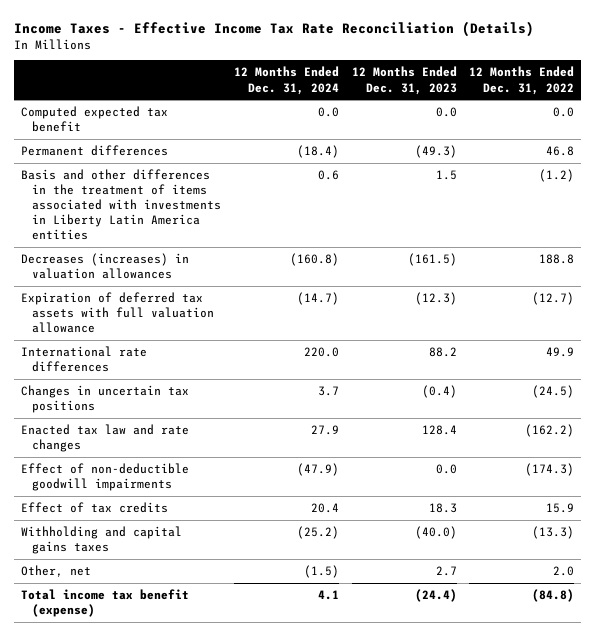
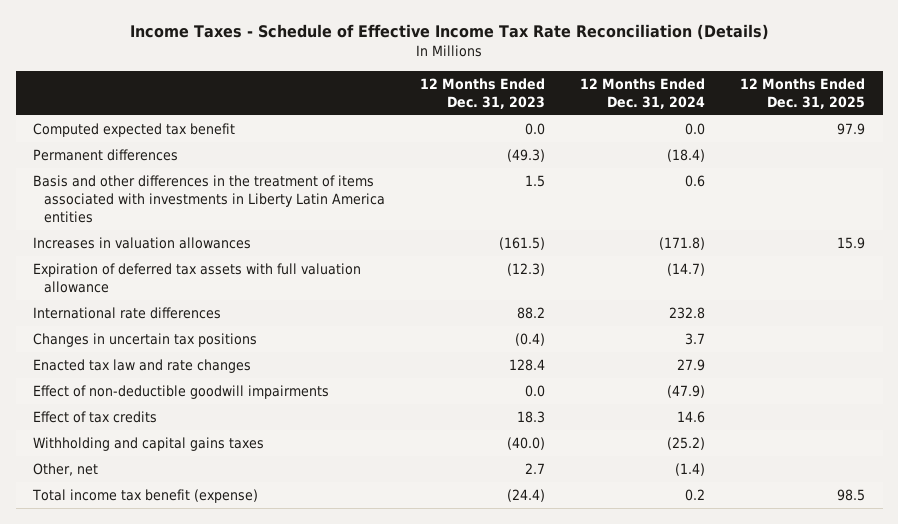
[14,20,535,37] Income Taxes - Effective Income Tax Rate Reconciliation (Details) -> [130,24,770,41] Income Taxes - Schedule of Effective Income Tax Rate Reconciliation (Details)
[469,66,575,95] 12 Months Ended Dec. 31, 2022 -> none
none -> [740,77,866,109] 12 Months Ended Dec. 31, 2025
[20,252,189,280] Decreases (increases) in valuation allowances -> [33,237,252,250] Increases in valuation allowances
[289,252,339,266] (160.8) -> [659,237,706,251] (171.8)
[303,346,339,357] 220.0 -> [669,307,706,320] 232.8
[310,502,339,513] 20.4 -> [677,411,706,424] 14.6
[303,564,339,578] (1.5) -> [675,463,706,477] (1.4)
[317,589,339,600] 4.1 -> [685,489,706,502] 0.2

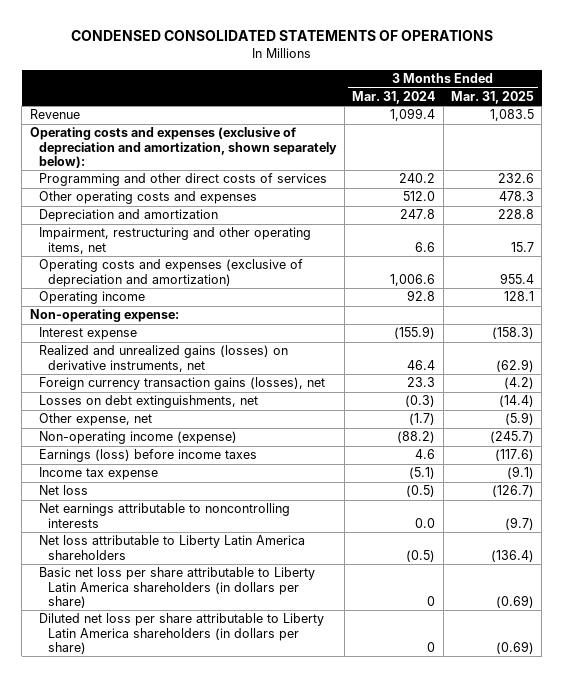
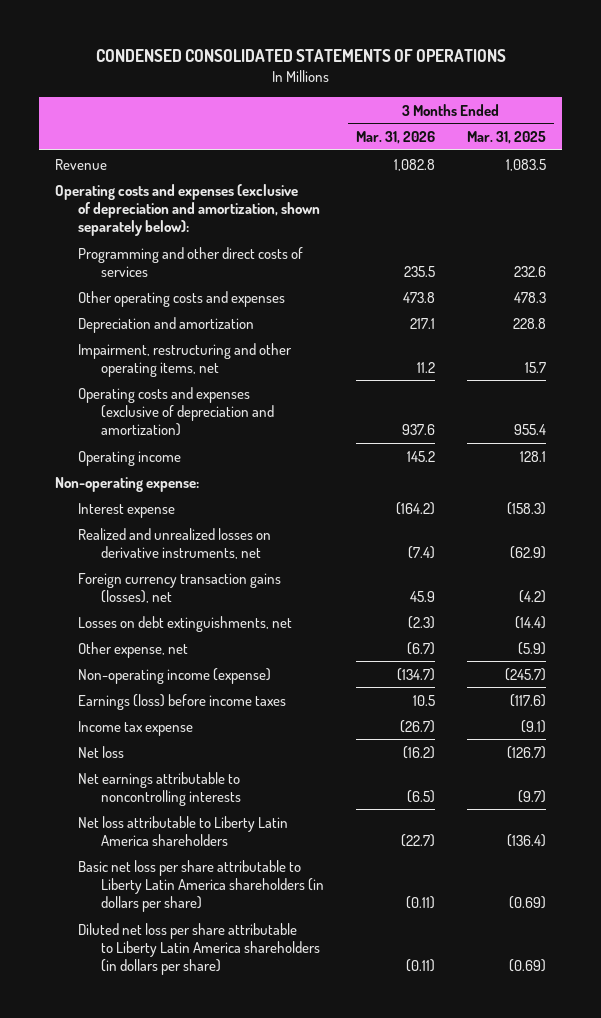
[352,90,436,104] Mar. 31, 2024 -> none
none -> [356,130,436,144] Mar. 31, 2026
[38,345,288,372] Realized and unrealized gains (losses) on derivative instruments, net -> [78,527,272,559] Realized and unrealized losses on derivative instruments, net

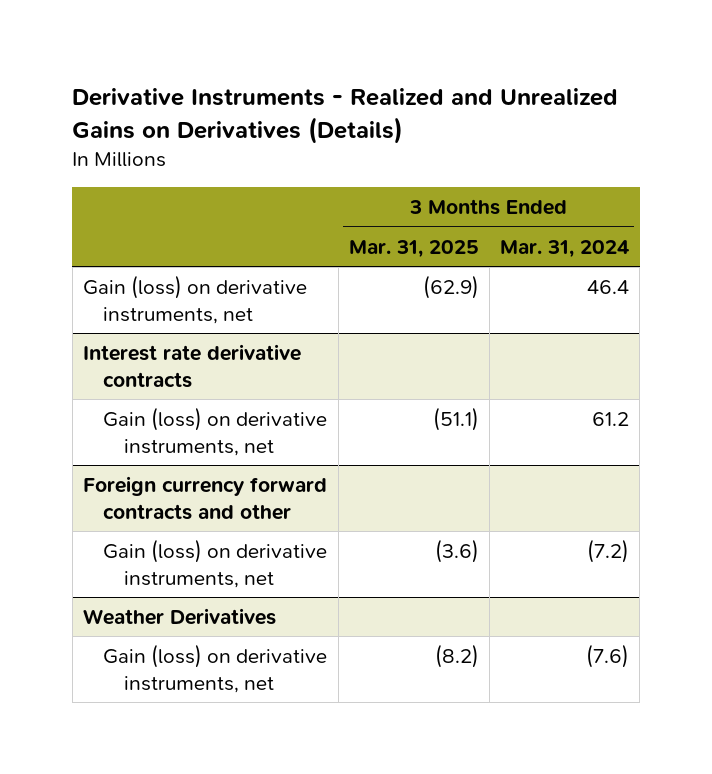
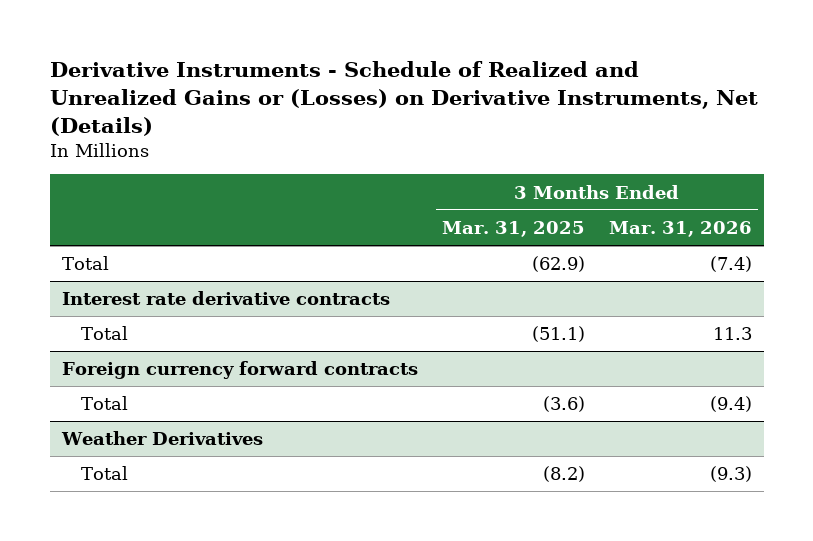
[72,88,619,144] Derivative Instruments - Realized and Unrealized Gains on Derivatives (Details) -> [49,61,758,136] Derivative Instruments - Schedule of Realized and Unrealized Gains or (Losses) on Derivative Instruments, Net (Details)
[500,239,630,258] Mar. 31, 2024 -> none
none -> [608,220,752,237] Mar. 31, 2026
[83,274,308,324] Gain (loss) on derivative instruments, net -> [61,256,109,271] Total
[103,406,328,456] Gain (loss) on derivative instruments, net -> [80,326,128,341] Total
[83,475,328,520] Foreign currency forward contracts and other -> [61,361,418,380] Foreign currency forward contracts
[103,538,328,588] Gain (loss) on derivative instruments, net -> [80,396,128,411] Total
[103,643,328,693] Gain (loss) on derivative instruments, net -> [80,466,128,481] Total

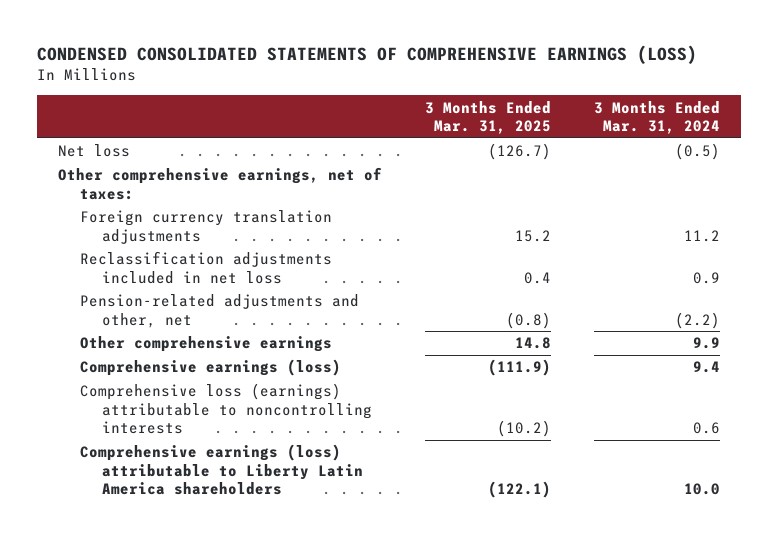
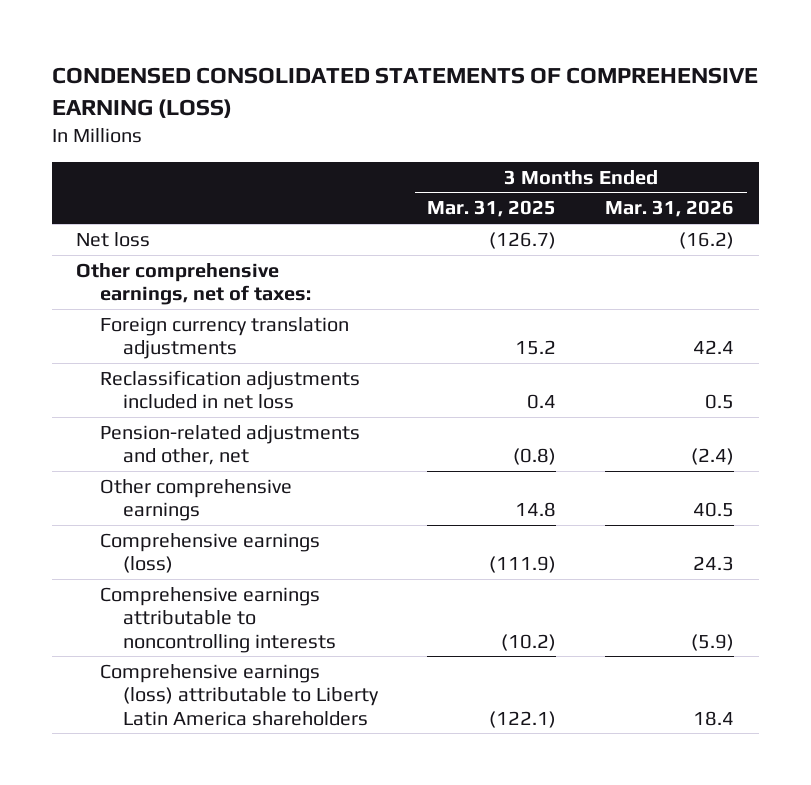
[36,45,697,65] CONDENSED CONSOLIDATED STATEMENTS OF COMPREHENSIVE EARNINGS (LOSS) -> [51,67,758,118] CONDENSED CONSOLIDATED STATEMENTS OF COMPREHENSIVE EARNING (LOSS)
[593,100,720,135] 3 Months Ended Mar. 31, 2024 -> none
none -> [605,200,735,218] Mar. 31, 2026
[80,383,373,435] Comprehensive loss (earnings) attributable to noncontrolling interests -> [99,586,336,653] Comprehensive earnings attributable to noncontrolling interests

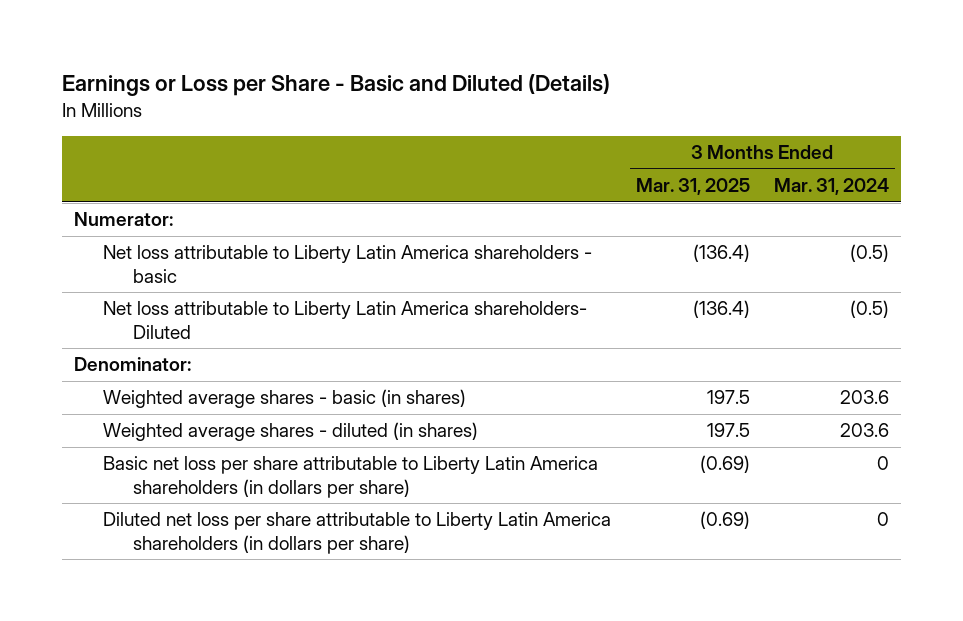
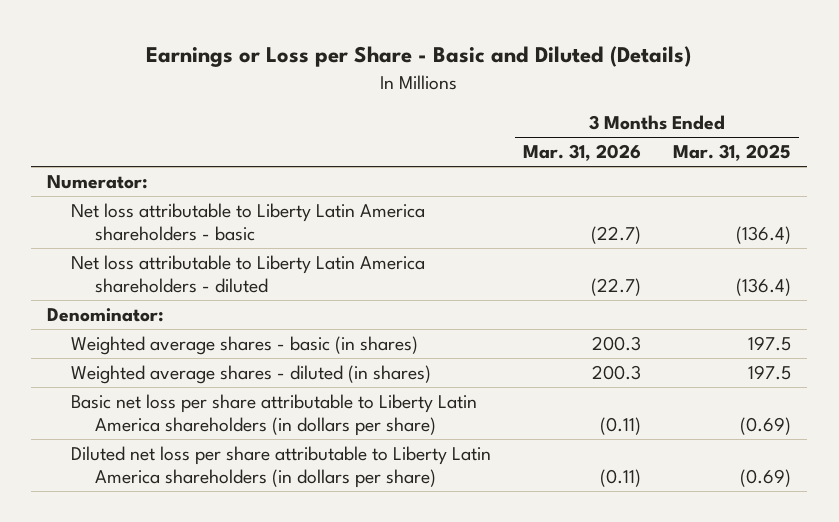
[773,178,889,196] Mar. 31, 2024 -> none
none -> [523,144,642,162] Mar. 31, 2026
[103,301,588,339] Net loss attributable to Liberty Latin America shareholders- Diluted -> [71,255,426,294] Net loss attributable to Liberty Latin America shareholders - diluted

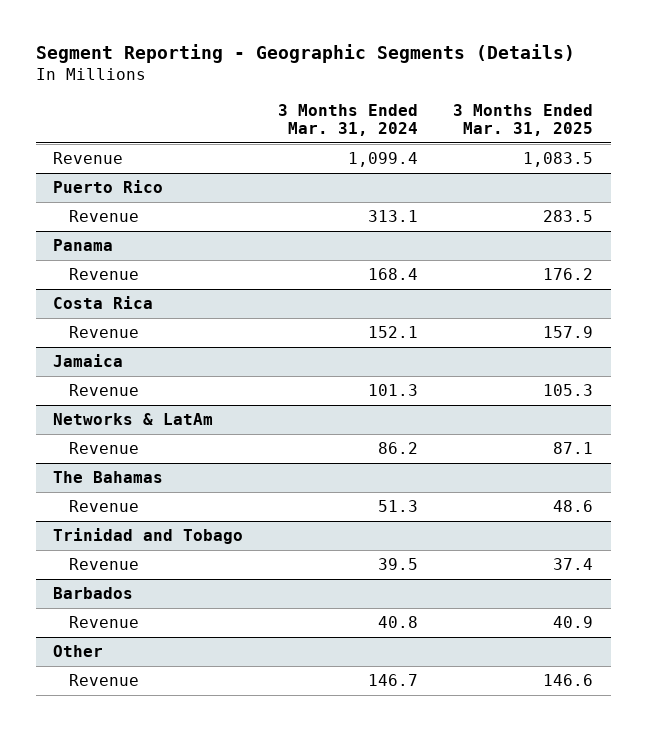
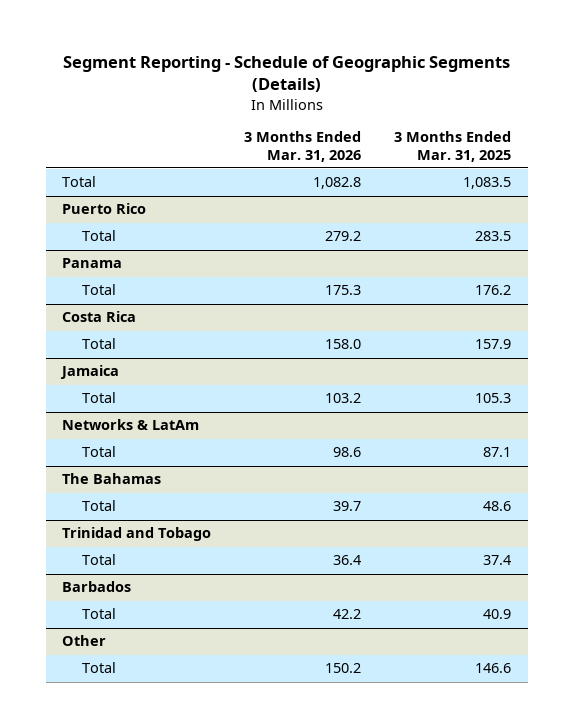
[35,44,575,64] Segment Reporting - Geographic Segments (Details) -> [62,56,510,93] Segment Reporting - Schedule of Geographic Segments (Details)
[278,103,419,137] 3 Months Ended Mar. 31, 2024 -> none
none -> [244,131,362,162] 3 Months Ended Mar. 31, 2026
[53,151,124,164] Revenue -> [62,176,97,188] Total
[69,209,140,222] Revenue -> [82,230,117,242] Total
[69,267,140,280] Revenue -> [82,284,117,296] Total
[69,325,140,338] Revenue -> [82,338,117,350] Total
[69,383,140,396] Revenue -> [82,392,117,404] Total
[69,441,140,454] Revenue -> [82,446,117,458] Total
[69,499,140,512] Revenue -> [82,500,117,512] Total
[69,557,140,570] Revenue -> [82,554,117,566] Total
[69,615,140,628] Revenue -> [82,608,117,620] Total
[69,673,140,686] Revenue -> [82,662,117,674] Total

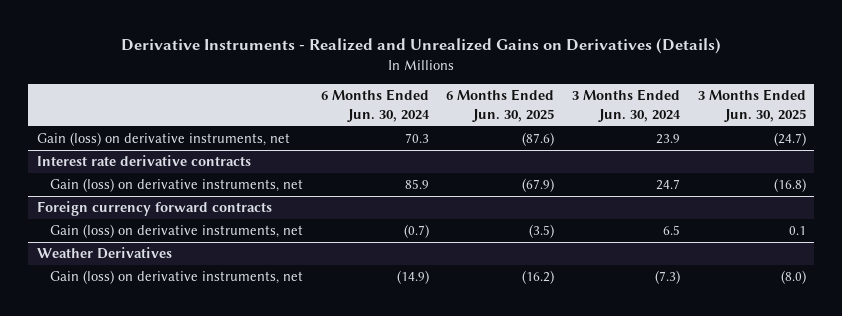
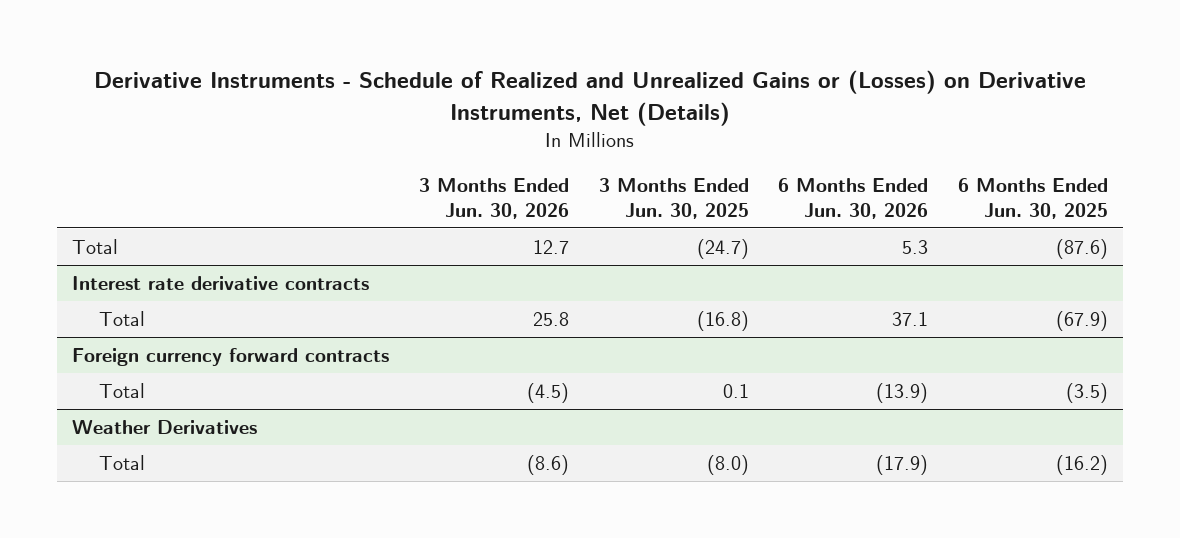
[121,38,722,55] Derivative Instruments - Realized and Unrealized Gains on Derivatives (Details) -> [94,70,1087,126] Derivative Instruments - Schedule of Realized and Unrealized Gains or (Losses) on Derivative Instruments, Net (Details)
[320,89,430,122] 6 Months Ended Jun. 30, 2024 -> none
[572,89,682,122] 3 Months Ended Jun. 30, 2024 -> none
none -> [418,178,569,219] 3 Months Ended Jun. 30, 2026
none -> [778,178,929,219] 6 Months Ended Jun. 30, 2026
[36,132,290,147] Gain (loss) on derivative instruments, net -> [71,239,118,255] Total
[50,178,304,193] Gain (loss) on derivative instruments, net -> [98,311,145,327] Total
[50,224,304,239] Gain (loss) on derivative instruments, net -> [98,383,145,399] Total
[50,270,304,285] Gain (loss) on derivative instruments, net -> [98,455,145,471] Total

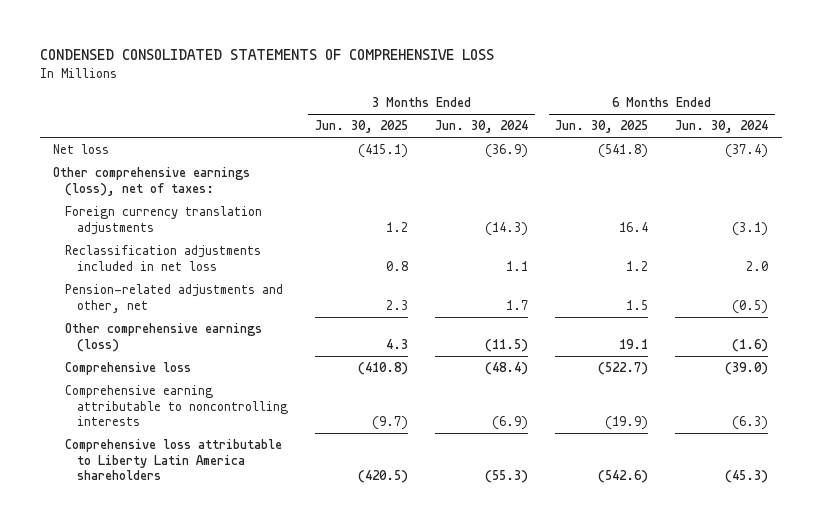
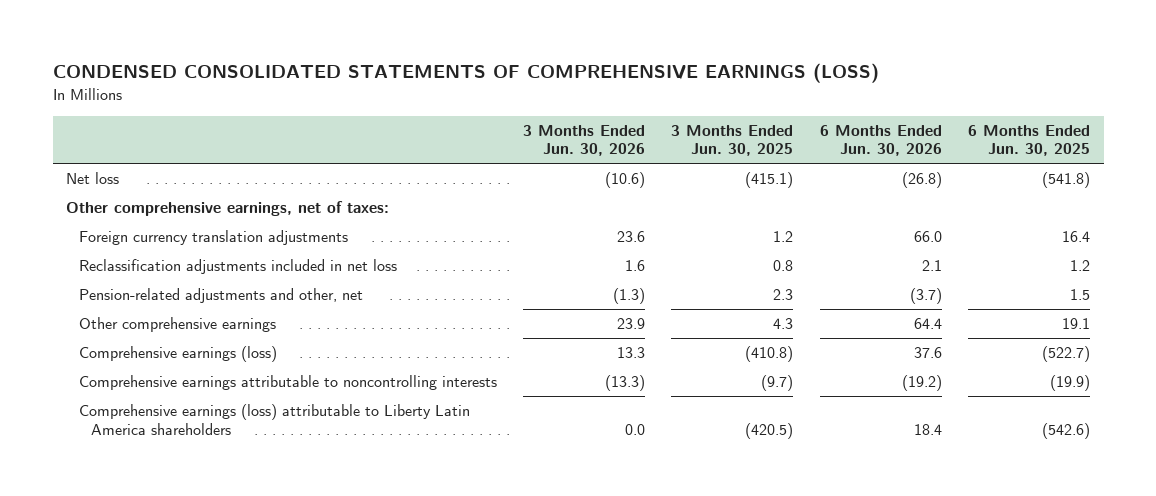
[39,49,494,61] CONDENSED CONSOLIDATED STATEMENTS OF COMPREHENSIVE LOSS -> [52,62,879,83] CONDENSED CONSOLIDATED STATEMENTS OF COMPREHENSIVE EARNINGS (LOSS)
[435,120,529,134] Jun. 30, 2024 -> none
[675,120,769,134] Jun. 30, 2024 -> none
none -> [523,124,646,157] 3 Months Ended Jun. 30, 2026
none -> [819,124,942,157] 6 Months Ended Jun. 30, 2026
[53,167,251,196] Other comprehensive earnings (loss), net of taxes: -> [66,201,390,217] Other comprehensive earnings, net of taxes:
[65,323,263,352] Other comprehensive earnings (loss) -> [78,317,276,333] Other comprehensive earnings
[65,362,192,376] Comprehensive loss -> [78,346,277,363] Comprehensive earnings (loss)
[65,385,289,427] Comprehensive earning attributable to noncontrolling interests -> [78,375,497,391] Comprehensive earnings attributable to noncontrolling interests
[65,439,283,481] Comprehensive loss attributable to Liberty Latin America shareholders -> [78,404,470,435] Comprehensive earnings (loss) attributable to Liberty Latin America shareholders

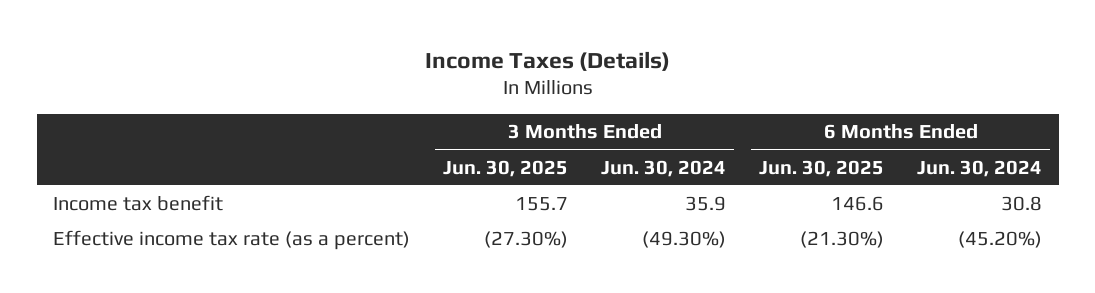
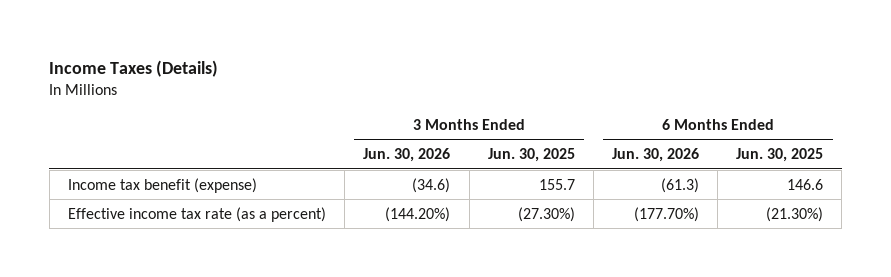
[601,159,727,177] Jun. 30, 2024 -> none
[917,159,1043,177] Jun. 30, 2024 -> none
none -> [363,148,451,163] Jun. 30, 2026
none -> [611,148,699,163] Jun. 30, 2026
[53,195,224,212] Income tax benefit -> [68,177,258,193] Income tax benefit (expense)

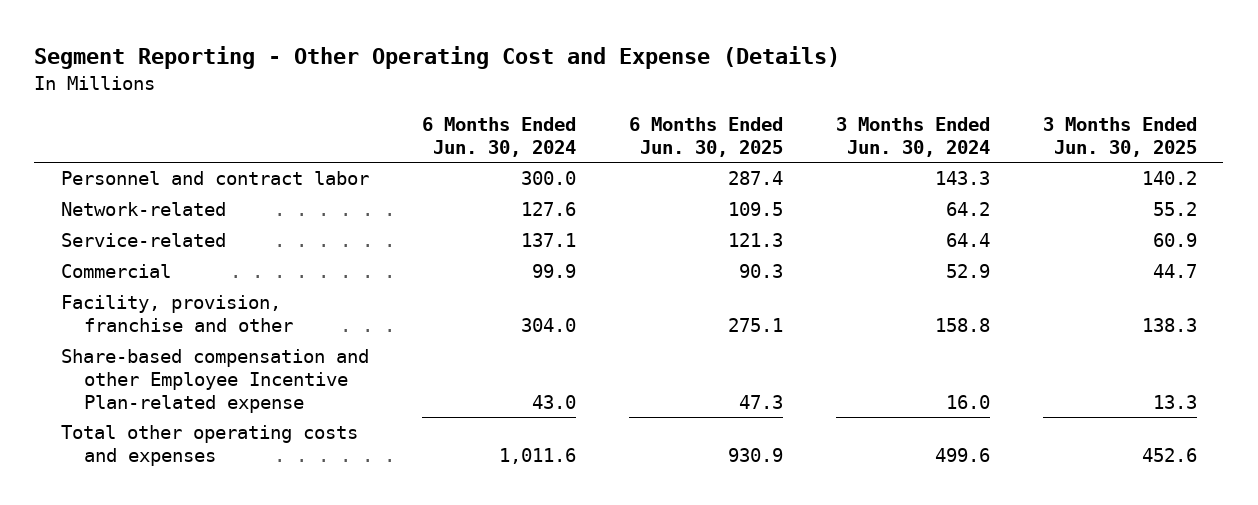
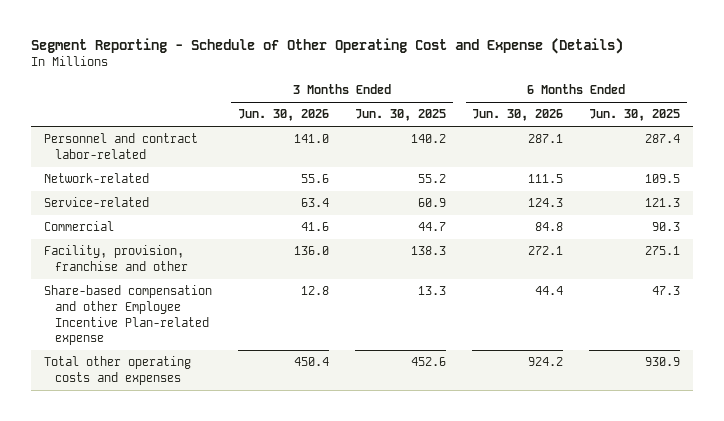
[34,45,841,69] Segment Reporting - Other Operating Cost and Expense (Details) -> [30,37,623,54] Segment Reporting - Schedule of Other Operating Cost and Expense (Details)
[421,116,576,157] 6 Months Ended Jun. 30, 2024 -> none
[835,116,990,157] 3 Months Ended Jun. 30, 2024 -> none
none -> [237,109,329,122] Jun. 30, 2026
none -> [472,109,564,122] Jun. 30, 2026
[60,171,369,186] Personnel and contract labor -> [43,133,198,159] Personnel and contract labor-related

